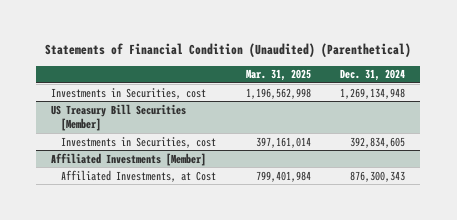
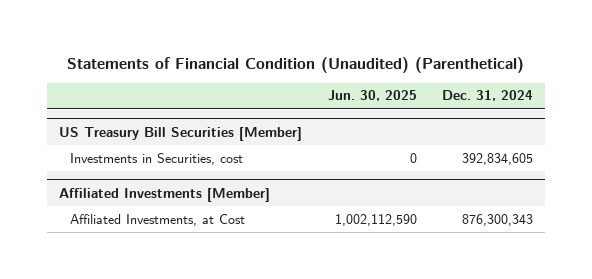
[245,69,311,82] Mar. 31, 2025 -> none
none -> [327,90,417,102] Jun. 30, 2025
[51,87,207,99] Investments in Securities, cost -> none

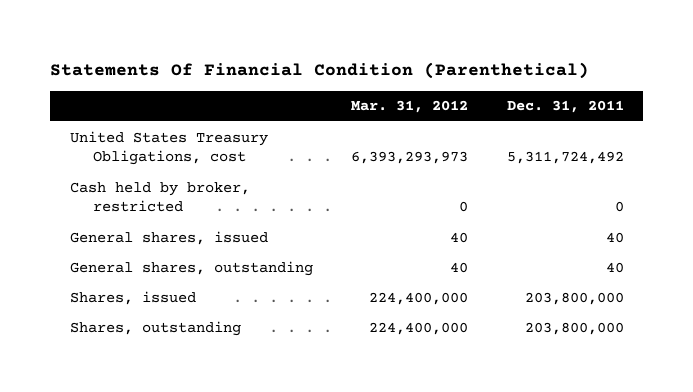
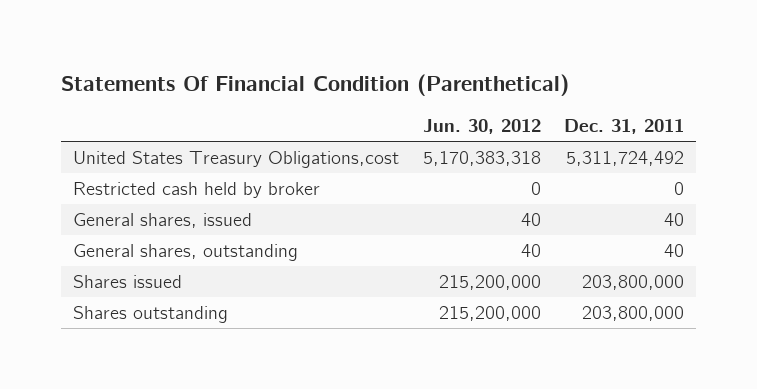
[351,100,469,114] Mar. 31, 2012 -> none
none -> [422,119,541,135] Jun. 30, 2012
[69,130,268,166] United States Treasury Obligations, cost -> [73,150,400,168] United States Treasury Obligations,cost
[69,181,250,213] Cash held by broker, restricted -> [73,181,321,198] Restricted cash held by broker
[69,290,196,305] Shares, issued -> [73,274,183,288] Shares issued
[69,320,241,336] Shares, outstanding -> [73,305,229,323] Shares outstanding

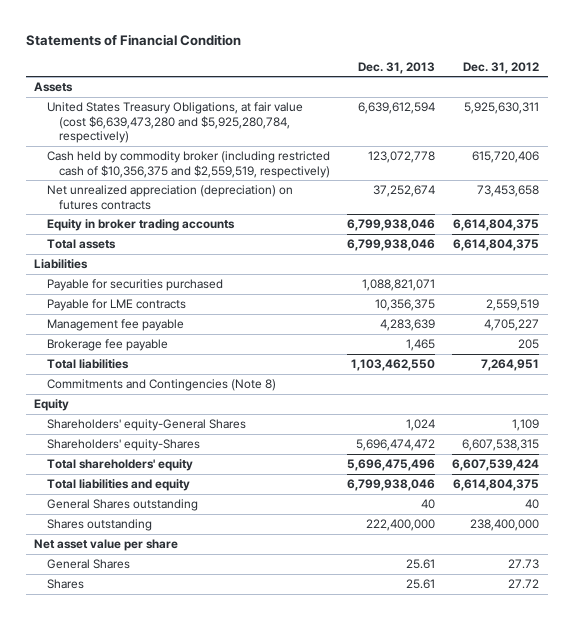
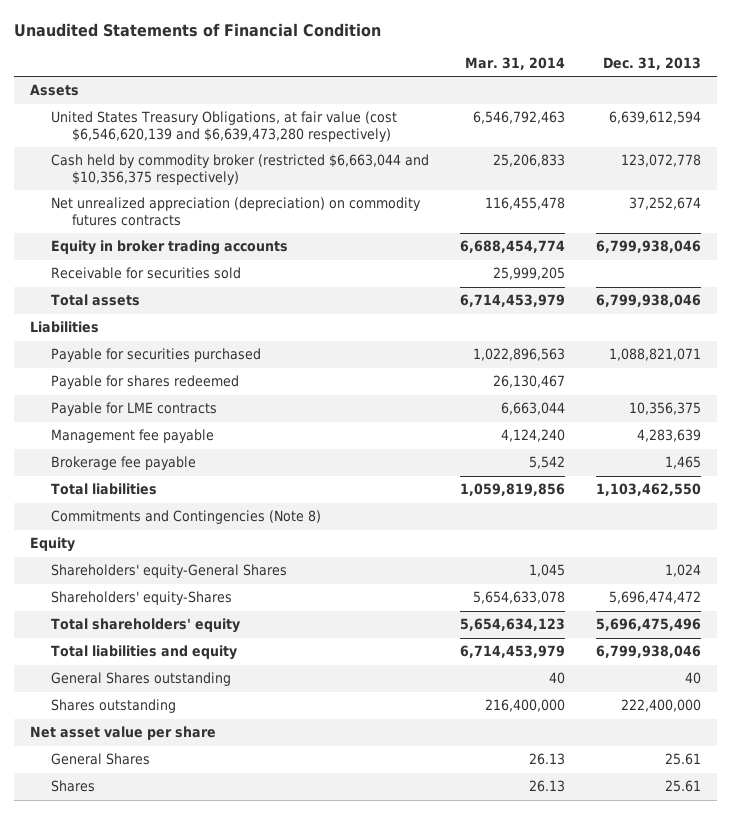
[26,33,242,46] Statements of Financial Condition -> [14,22,382,37] Unaudited Statements of Financial Condition
[463,61,540,74] Dec. 31, 2012 -> none
none -> [465,56,566,70] Mar. 31, 2014
[46,102,303,144] United States Treasury Obligations, at fair value (cost $6,639,473,280 and $5,925,280,784, respectively) -> [50,111,397,143] United States Treasury Obligations, at fair value (cost $6,546,620,139 and $6,639,473,280 respectively)
[46,151,331,178] Cash held by commodity broker (including restricted cash of $10,356,375 and $2,559,519, respectively) -> [50,154,429,186] Cash held by commodity broker (restricted $6,663,044 and $10,356,375 respectively)
[46,185,293,210] Net unrealized appreciation (depreciation) on futures contracts -> [50,197,421,227] Net unrealized appreciation (depreciation) on commodity futures contracts
none -> [50,267,241,280] Receivable for securities sold
none -> [50,375,239,390] Payable for shares redeemed

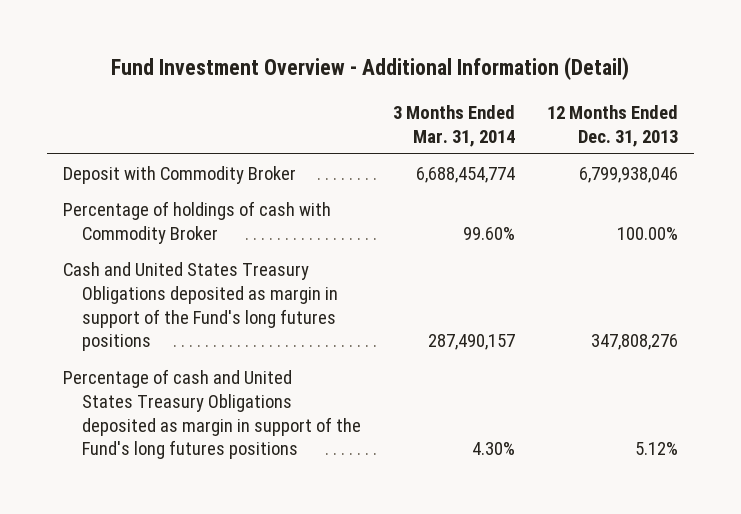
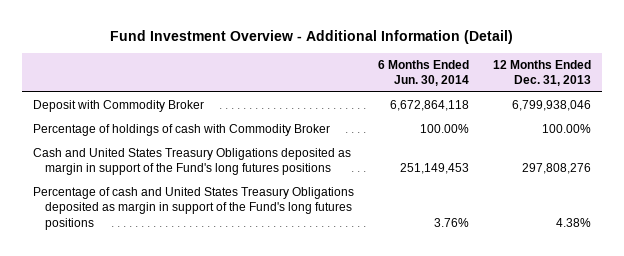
[393,104,516,147] 3 Months Ended Mar. 31, 2014 -> none
none -> [377,59,469,87] 6 Months Ended Jun. 30, 2014
[591,334,679,351] 347,808,276 -> [521,163,591,175] 297,808,276
[635,442,679,456] 5.12% -> [555,217,591,227] 4.38%

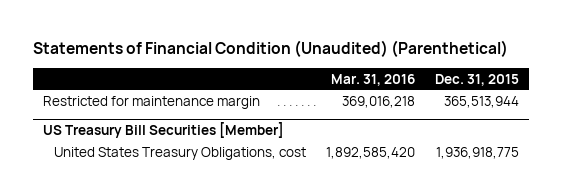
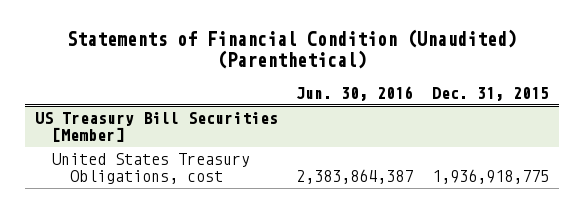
[331,73,416,86] Mar. 31, 2016 -> none
none -> [296,85,414,101] Jun. 30, 2016
[43,95,261,109] Restricted for maintenance margin -> none

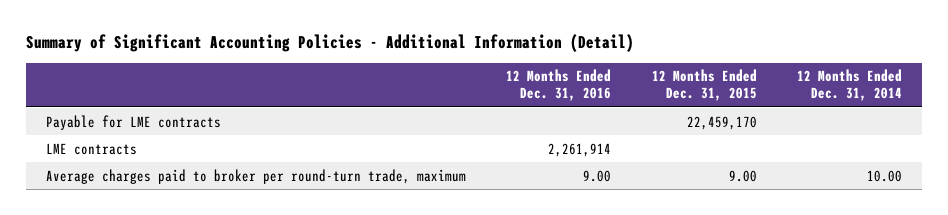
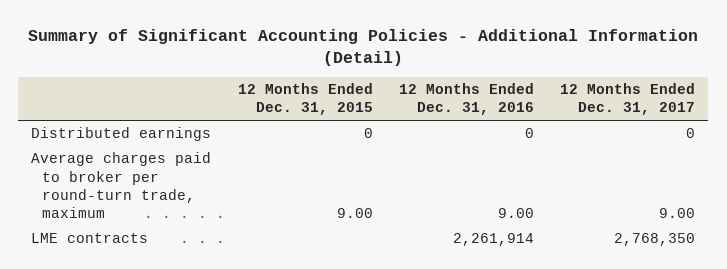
[797,69,903,102] 12 Months Ended Dec. 31, 2014 -> none
none -> [560,83,696,116] 12 Months Ended Dec. 31, 2017
[45,114,221,130] Payable for LME contracts -> none
none -> [31,127,212,142] Distributed earnings
[45,142,137,155] LME contracts -> [31,233,149,244] LME contracts

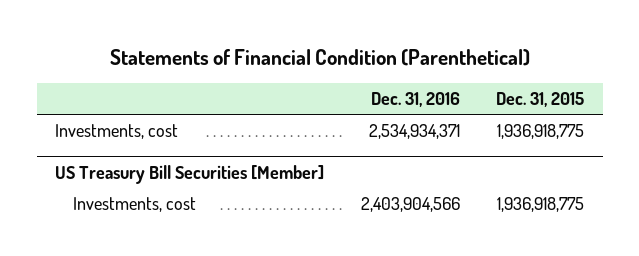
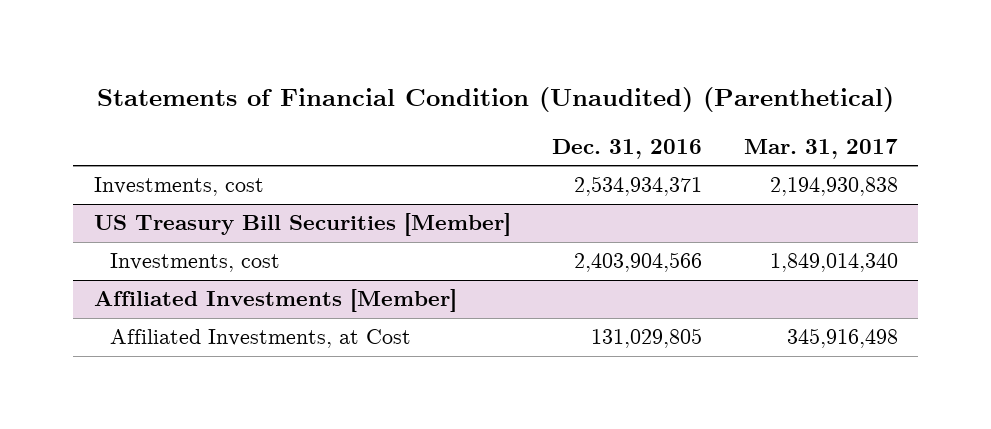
[109,48,530,66] Statements of Financial Condition (Parenthetical) -> [96,86,894,112] Statements of Financial Condition (Unaudited) (Parenthetical)
[496,92,585,108] Dec. 31, 2015 -> none
none -> [743,138,898,159] Mar. 31, 2017
none -> [93,289,457,313] Affiliated Investments [Member]
none -> [109,329,411,349] Affiliated Investments, at Cost

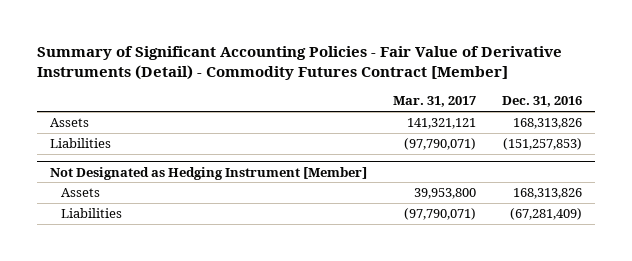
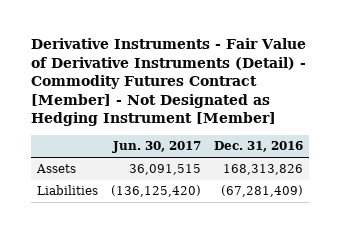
[37,46,563,81] Summary of Significant Accounting Policies - Fair Value of Derivative Instruments (Detail) - Commodity Futures Contract [Member] -> [30,38,306,127] Derivative Instruments - Fair Value of Derivative Instruments (Detail) - Commodity Futures Contract [Member] - Not Designated as Hedging Instrument [Member]
[392,96,476,108] Mar. 31, 2017 -> none
none -> [112,141,202,154] Jun. 30, 2017
[50,138,112,149] Liabilities -> none
[50,166,368,180] Not Designated as Hedging Instrument [Member] -> none
[60,188,100,198] Assets -> none

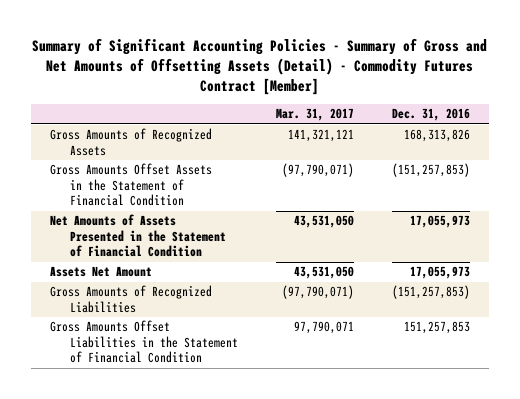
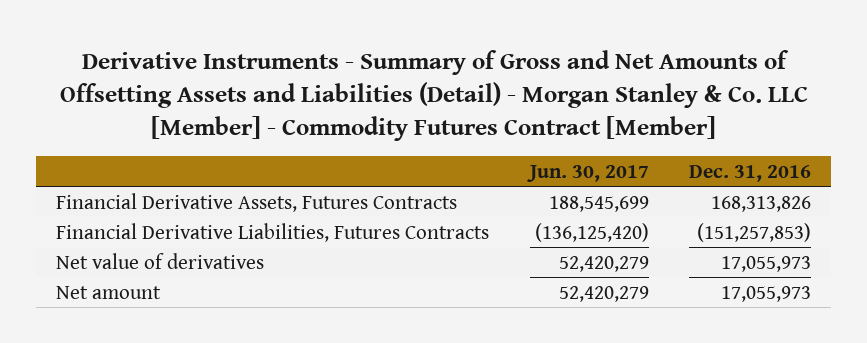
[31,38,487,96] Summary of Significant Accounting Policies - Summary of Gross and Net Amounts of Offsetting Assets (Detail) - Commodity Futures Contract [Member] -> [59,50,808,141] Derivative Instruments - Summary of Gross and Net Amounts of Offsetting Assets and Liabilities (Detail) - Morgan Stanley & Co. LLC [Member] - Commodity Futures Contract [Member]
[275,108,354,122] Mar. 31, 2017 -> none
none -> [526,164,649,182] Jun. 30, 2017
[50,285,213,313] Gross Amounts of Recognized Liabilities -> none
[50,320,238,364] Gross Amounts Offset Liabilities in the Statement of Financial Condition -> none
[50,128,213,156] Gross Amounts of Recognized Assets -> [56,192,458,212] Financial Derivative Assets, Futures Contracts
[50,163,213,207] Gross Amounts Offset Assets in the Statement of Financial Condition -> [56,222,490,242] Financial Derivative Liabilities, Futures Contracts
[50,214,226,258] Net Amounts of Assets Presented in the Statement of Financial Condition -> [56,252,265,269] Net value of derivatives
[50,266,153,278] Assets Net Amount -> [56,285,162,299] Net amount

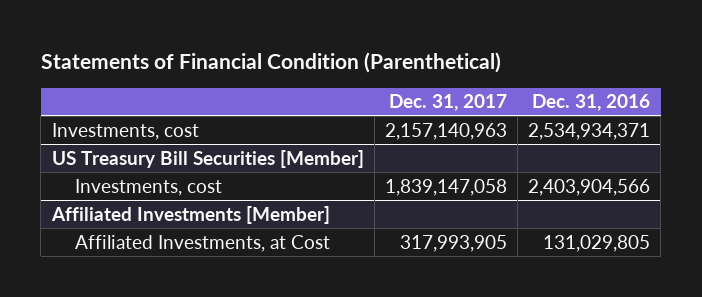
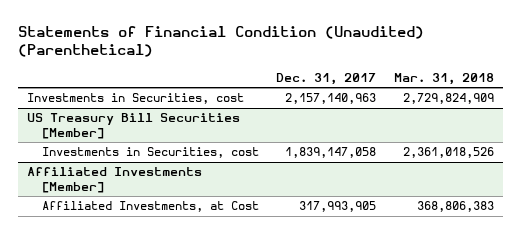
[40,52,501,74] Statements of Financial Condition (Parenthetical) -> [17,25,424,58] Statements of Financial Condition (Unaudited) (Parenthetical)
[532,94,651,112] Dec. 31, 2016 -> none
none -> [394,72,495,85] Mar. 31, 2018
[51,122,199,140] Investments, cost -> [26,93,244,105] Investments in Securities, cost
[75,178,223,196] Investments, cost -> [41,147,259,159] Investments in Securities, cost

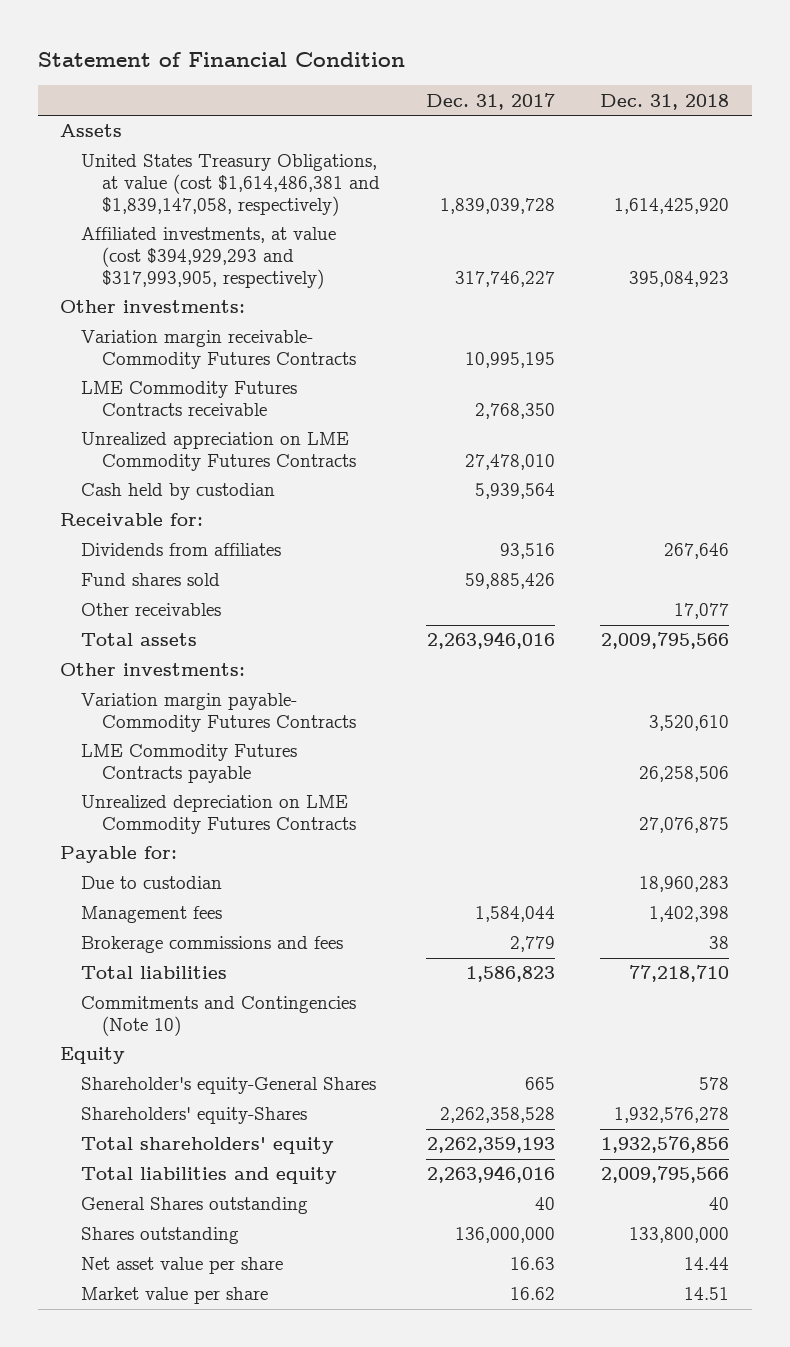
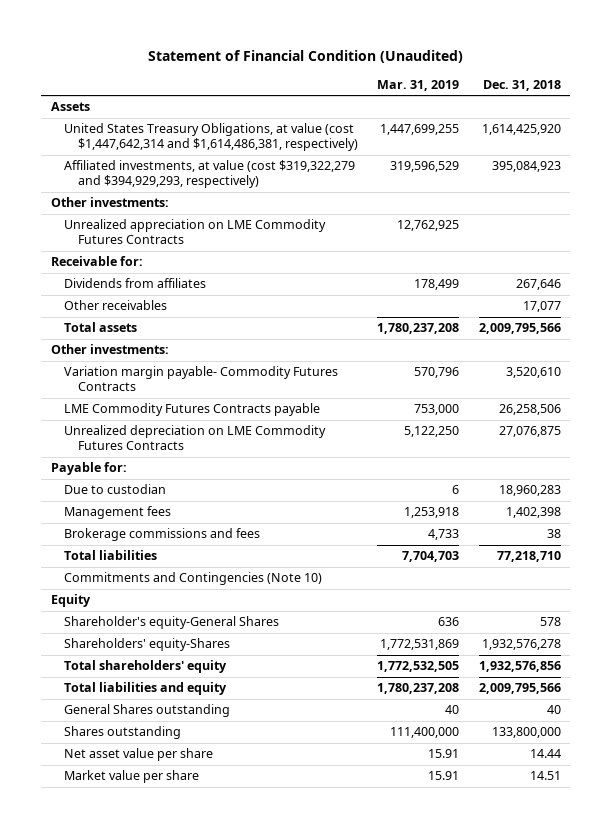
[37,51,405,67] Statement of Financial Condition -> [147,49,463,63] Statement of Financial Condition (Unaudited)
[425,92,555,110] Dec. 31, 2017 -> none
none -> [377,79,460,91] Mar. 31, 2019
[81,154,380,216] United States Treasury Obligations, at value (cost $1,614,486,381 and $1,839,147,058, respectively) -> [64,123,358,152] United States Treasury Obligations, at value (cost $1,447,642,314 and $1,614,486,381, respectively)
[81,227,337,289] Affiliated investments, at value (cost $394,929,293 and $317,993,905, respectively) -> [64,160,356,189] Affiliated investments, at value (cost $319,322,279 and $394,929,293, respectively)
[81,330,356,370] Variation margin receivable- Commodity Futures Contracts -> none
[81,381,298,417] LME Commodity Futures Contracts receivable -> none
[81,483,276,501] Cash held by custodian -> none
[81,573,221,587] Fund shares sold -> none

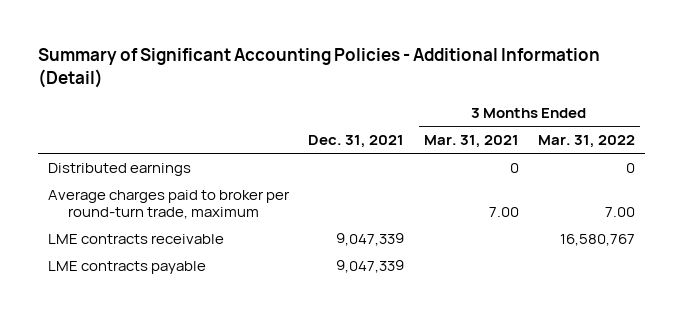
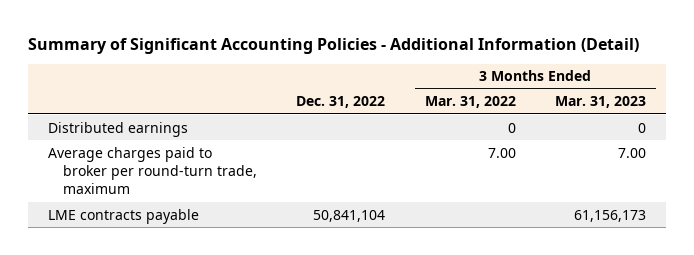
[308,134,405,148] Dec. 31, 2021 -> none
[423,134,519,148] Mar. 31, 2021 -> none
none -> [296,96,386,109] Dec. 31, 2022
none -> [555,96,647,109] Mar. 31, 2023
[48,233,225,244] LME contracts receivable -> none

